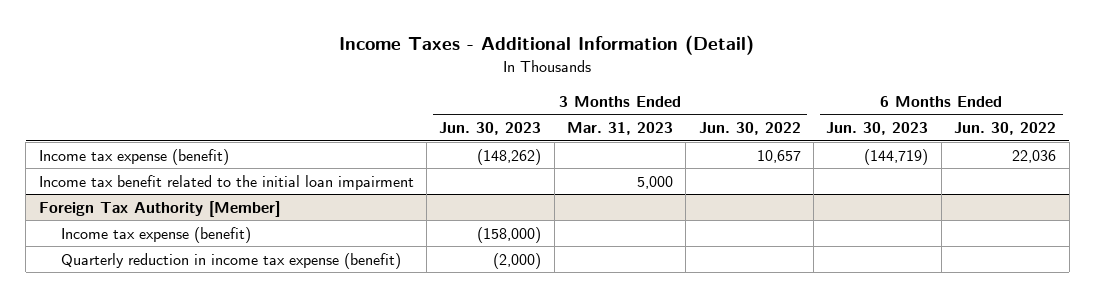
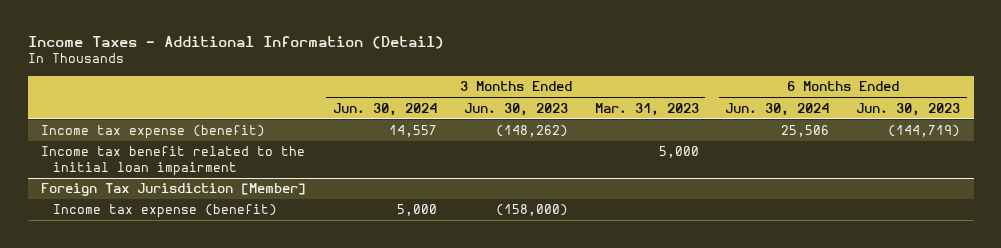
[698,121,801,135] Jun. 30, 2022 -> none
[954,121,1057,135] Jun. 30, 2022 -> none
none -> [332,102,437,116] Jun. 30, 2024
none -> [725,102,830,116] Jun. 30, 2024
[38,200,280,217] Foreign Tax Authority [Member] -> [41,183,307,197] Foreign Tax Jurisdiction [Member]
[61,252,402,269] Quarterly reduction in income tax expense (benefit) -> none

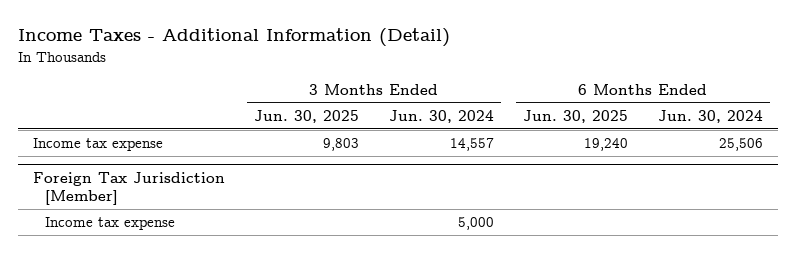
[463,102,568,116] Jun. 30, 2023 -> none
[594,102,699,116] Mar. 31, 2023 -> none
[856,102,961,116] Jun. 30, 2023 -> none
none -> [254,110,360,124] Jun. 30, 2025
none -> [523,110,629,124] Jun. 30, 2025
[41,146,306,176] Income tax benefit related to the initial loan impairment -> none
[41,125,266,140] Income tax expense (benefit) -> [32,138,163,152] Income tax expense
[52,204,277,219] Income tax expense (benefit) -> [45,217,176,231] Income tax expense

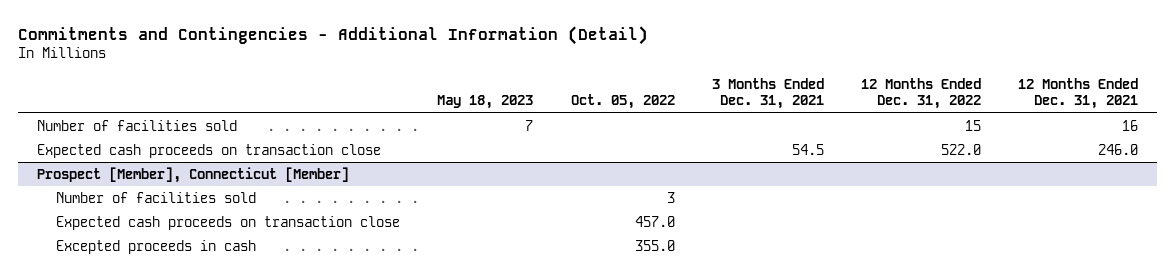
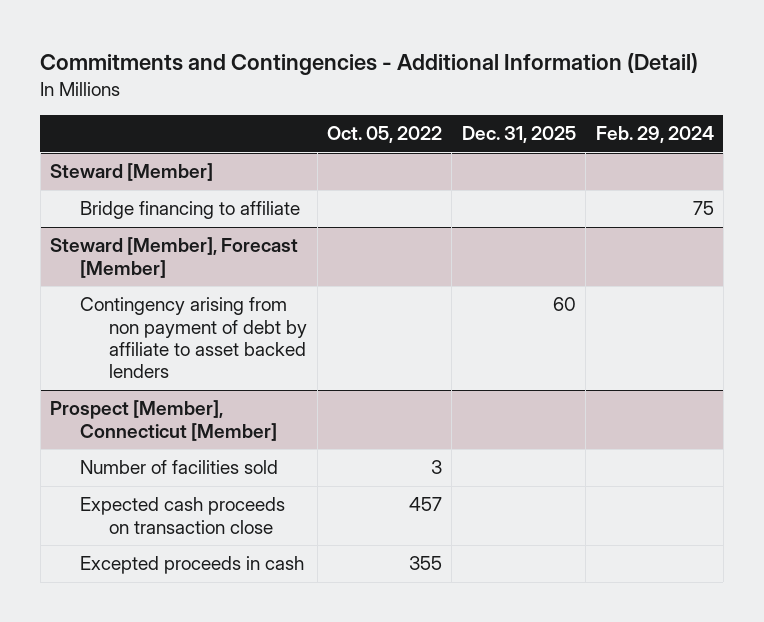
[437,95,534,110] May 18, 2023 -> none
[711,77,824,110] 3 Months Ended Dec. 31, 2021 -> none
[861,77,982,110] 12 Months Ended Dec. 31, 2022 -> none
[1018,77,1139,110] 12 Months Ended Dec. 31, 2021 -> none
none -> [461,126,576,144] Dec. 31, 2025
none -> [595,126,714,144] Feb. 29, 2024
[37,119,238,131] Number of facilities sold -> none
[37,143,382,158] Expected cash proceeds on transaction close -> none
none -> [50,163,214,182] Steward [Member]
none -> [79,201,300,220] Bridge financing to affiliate
none -> [50,237,299,278] Steward [Member], Forecast [Member]
none -> [79,297,308,379] Contingency arising from non payment of debt by affiliate to asset backed lenders
[634,215,675,227] 457.0 -> [409,497,443,512] 457
[634,239,675,251] 355.0 -> [409,556,443,571] 355

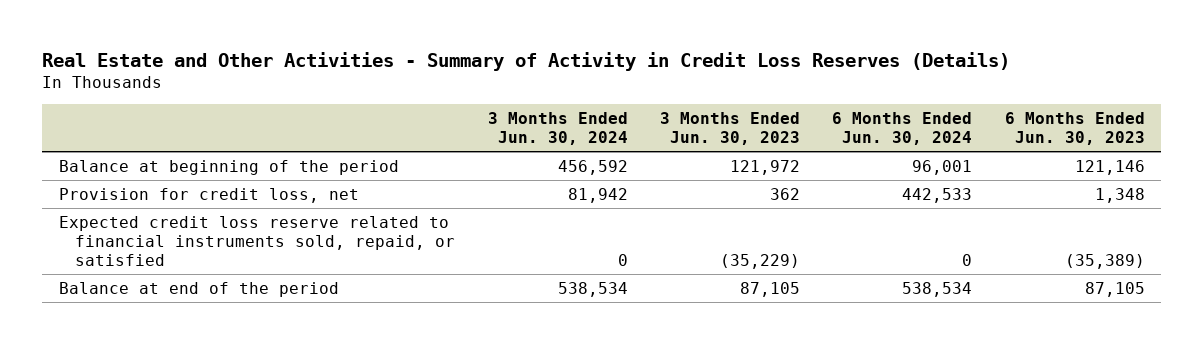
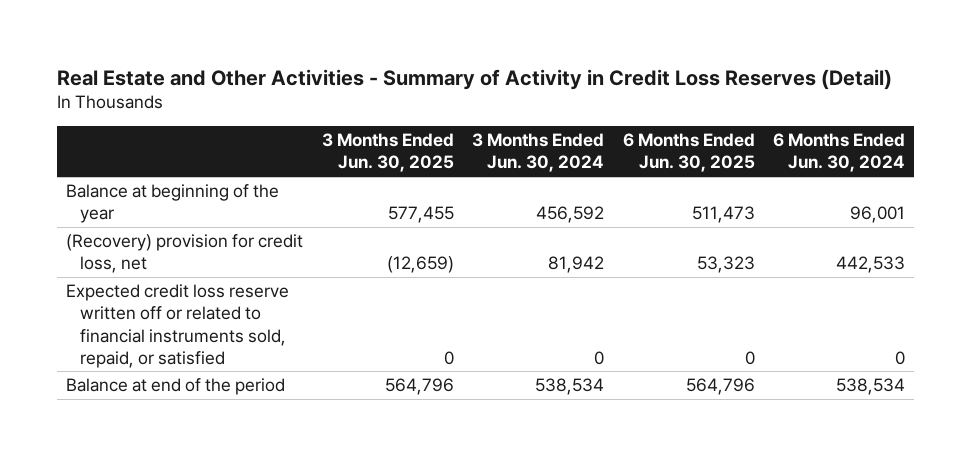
[42,52,1011,72] Real Estate and Other Activities - Summary of Activity in Credit Loss Reserves (Details) -> [57,68,893,90] Real Estate and Other Activities - Summary of Activity in Credit Loss Reserves (Detail)
[659,112,800,146] 3 Months Ended Jun. 30, 2023 -> none
[1004,112,1145,146] 6 Months Ended Jun. 30, 2023 -> none
none -> [321,133,454,173] 3 Months Ended Jun. 30, 2025
none -> [622,133,755,173] 6 Months Ended Jun. 30, 2025
[58,159,399,175] Balance at beginning of the period -> [66,184,280,224] Balance at beginning of the year
[58,187,359,203] Provision for credit loss, net -> [66,234,304,274] (Recovery) provision for credit loss, net
[58,215,456,266] Expected credit loss reserve related to financial instruments sold, repaid, or satisfied -> [66,284,290,368] Expected credit loss reserve written off or related to financial instruments sold, repaid, or satisfied

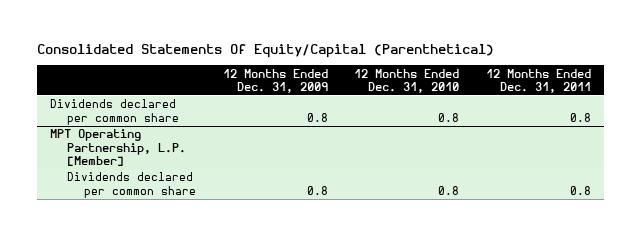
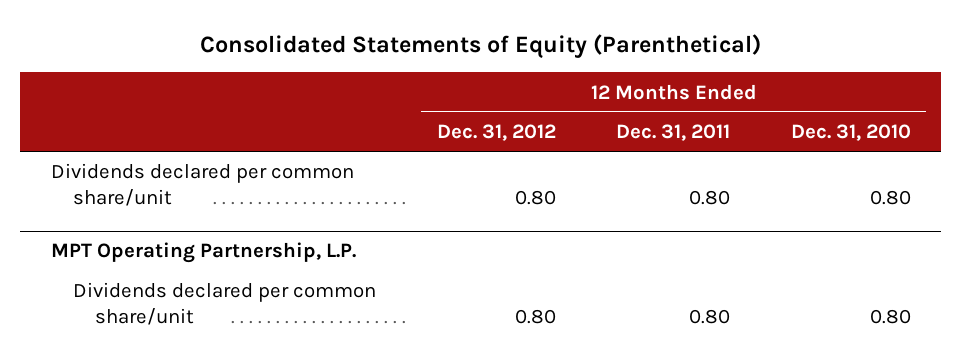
[37,44,495,59] Consolidated Statements Of Equity/Capital (Parenthetical) -> [199,33,761,58] Consolidated Statements of Equity (Parenthetical)
[222,68,328,93] 12 Months Ended Dec. 31, 2009 -> none
none -> [436,123,556,141] Dec. 31, 2012
[50,99,180,125] Dividends declared per common share -> [50,163,354,207] Dividends declared per common share/unit
[438,112,460,122] 0.8 -> [869,190,911,206] 0.80
[569,112,591,122] 0.8 -> [689,190,731,206] 0.80
[50,129,187,166] MPT Operating Partnership, L.P. [Member] -> [50,242,356,264] MPT Operating Partnership, L.P.
[67,172,197,198] Dividends declared per common share -> [72,282,376,326] Dividends declared per common share/unit
[438,185,460,195] 0.8 -> [869,309,911,325] 0.80
[569,185,591,195] 0.8 -> [689,309,731,325] 0.80

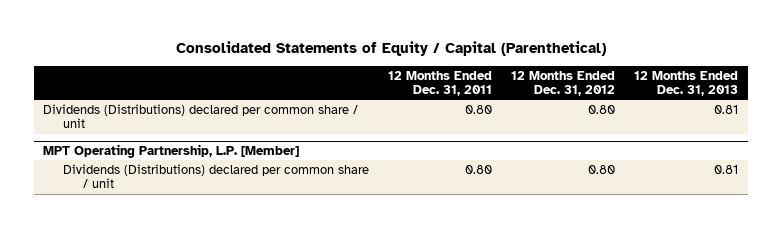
[199,33,761,58] Consolidated Statements of Equity (Parenthetical) -> [175,41,606,57] Consolidated Statements of Equity / Capital (Parenthetical)
[790,123,911,141] Dec. 31, 2010 -> none
none -> [634,70,739,97] 12 Months Ended Dec. 31, 2013
[50,163,354,207] Dividends declared per common share/unit -> [43,103,359,129] Dividends (Distributions) declared per common share / unit
[50,242,356,264] MPT Operating Partnership, L.P. -> [43,144,300,159] MPT Operating Partnership, L.P. [Member]
[72,282,376,326] Dividends declared per common share/unit -> [63,163,370,189] Dividends (Distributions) declared per common share / unit

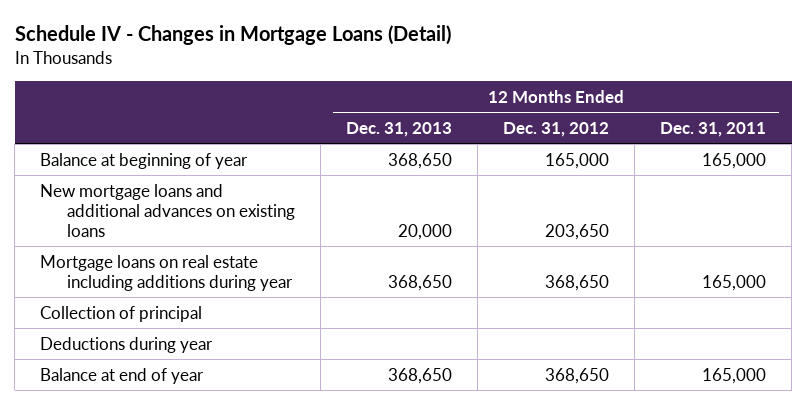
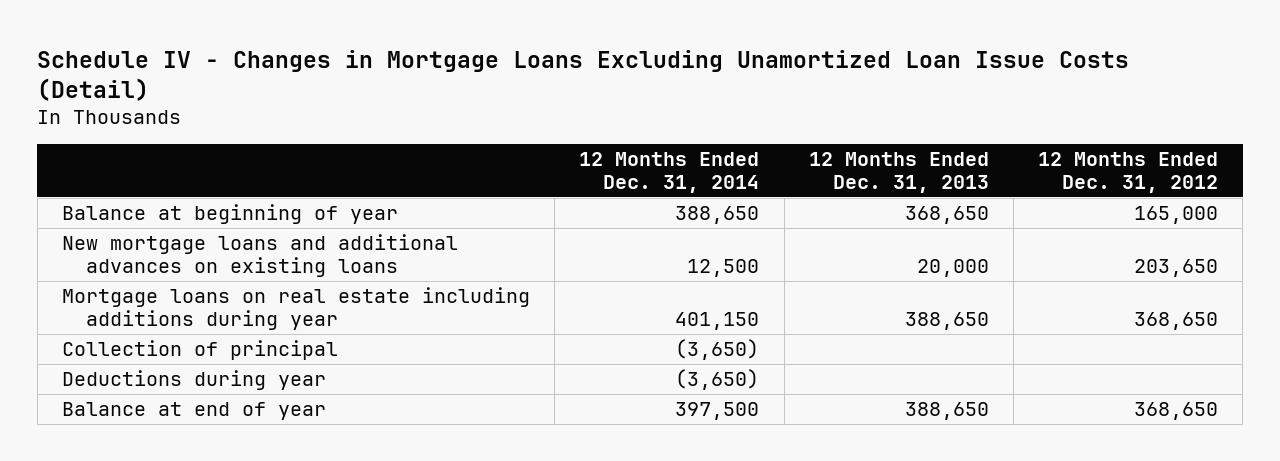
[14,25,451,46] Schedule IV - Changes in Mortgage Loans (Detail) -> [37,49,1130,102] Schedule IV - Changes in Mortgage Loans Excluding Unamortized Loan Issue Costs (Detail)
[660,122,767,138] Dec. 31, 2011 -> none
none -> [579,152,760,193] 12 Months Ended Dec. 31, 2014
[387,274,452,291] 368,650 -> [904,311,989,330] 388,650
[387,367,452,384] 368,650 -> [904,402,989,421] 388,650

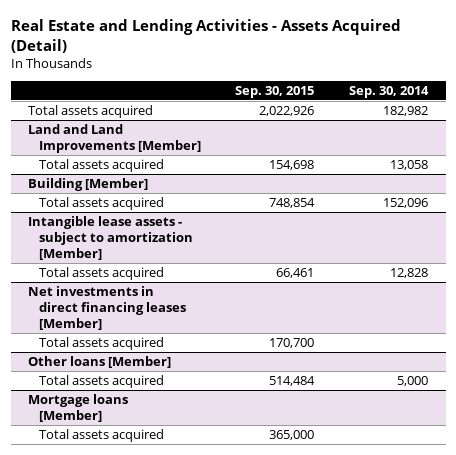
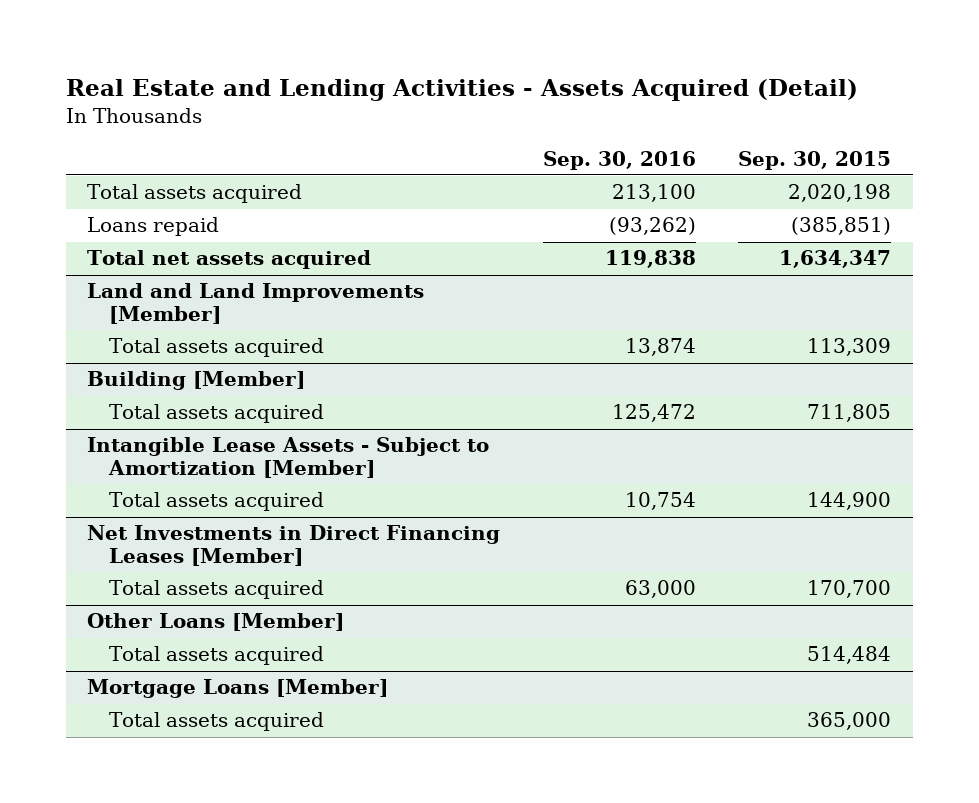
[349,85,430,98] Sep. 30, 2014 -> none
none -> [542,150,696,170] Sep. 30, 2016
[259,106,315,117] 2,022,926 -> [788,184,892,203] 2,020,198
none -> [87,217,220,237] Loans repaid
none -> [87,250,372,270] Total net assets acquired
[269,160,315,171] 154,698 -> [807,338,892,357] 113,309
[269,198,316,209] 748,854 -> [807,404,892,423] 711,805
[28,216,193,261] Intangible lease assets - subject to amortization [Member] -> [87,437,490,479] Intangible Lease Assets - Subject to Amortization [Member]
[276,268,315,279] 66,461 -> [807,492,892,511] 144,900
[28,286,186,331] Net investments in direct financing leases [Member] -> [87,525,501,567] Net Investments in Direct Financing Leases [Member]
[28,356,172,369] Other loans [Member] -> [87,613,345,632] Other Loans [Member]
[28,394,129,423] Mortgage loans [Member] -> [87,679,389,699] Mortgage Loans [Member]

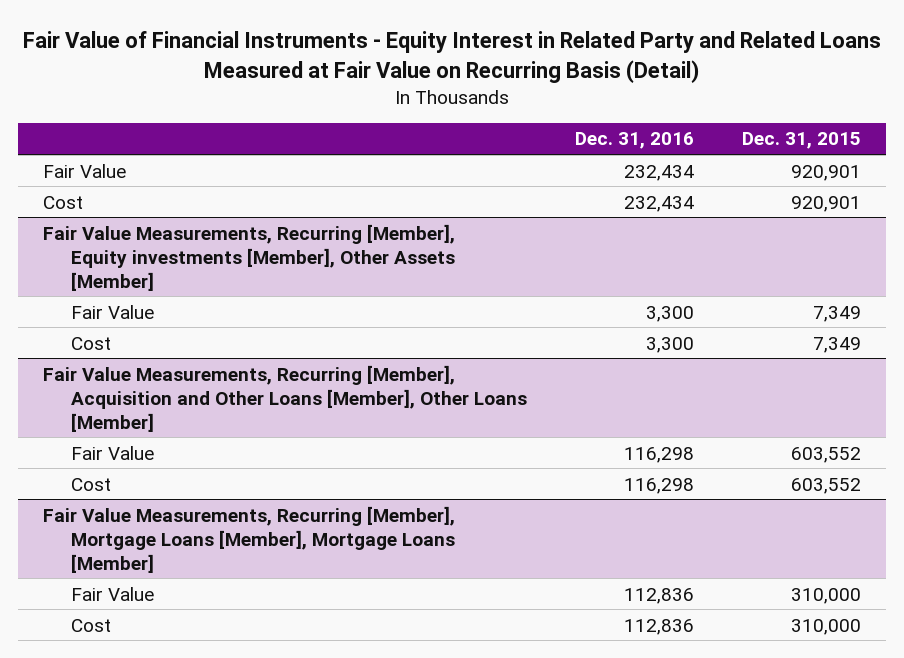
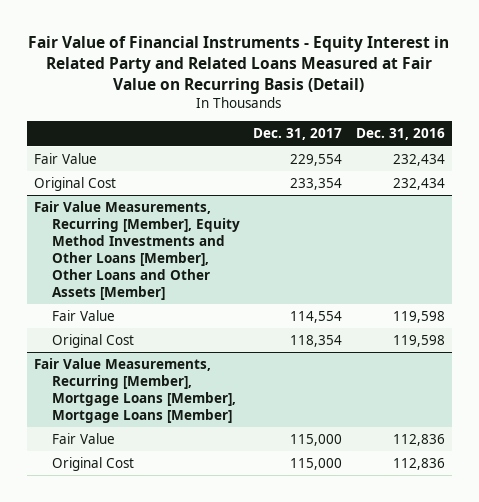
[742,132,862,150] Dec. 31, 2015 -> none
none -> [253,128,343,141] Dec. 31, 2017
[42,364,527,432] Fair Value Measurements, Recurring [Member], Acquisition and Other Loans [Member], Other Loans [Member] -> none
[70,445,154,460] Fair Value -> none
[70,477,111,491] Cost -> none
[42,195,83,209] Cost -> [33,177,116,192] Original Cost
[42,223,455,291] Fair Value Measurements, Recurring [Member], Equity investments [Member], Other Assets [Member] -> [33,201,240,301] Fair Value Measurements, Recurring [Member], Equity Method Investments and Other Loans [Member], Other Loans and Other Assets [Member]
[646,305,695,322] 3,300 -> [392,311,445,324] 119,598
[70,336,111,350] Cost -> [51,334,134,349] Original Cost
[646,336,695,353] 3,300 -> [392,335,445,348] 119,598
[70,618,111,632] Cost -> [51,457,134,472] Original Cost

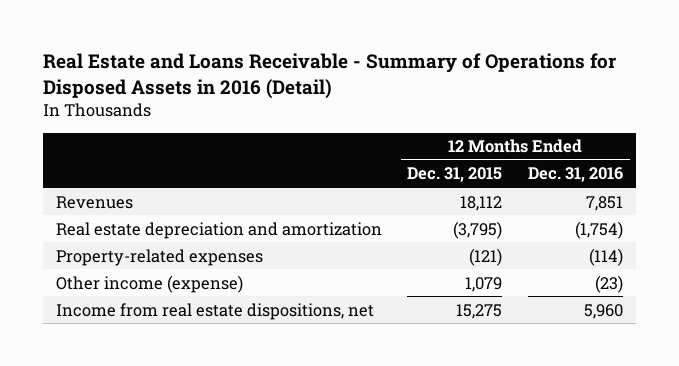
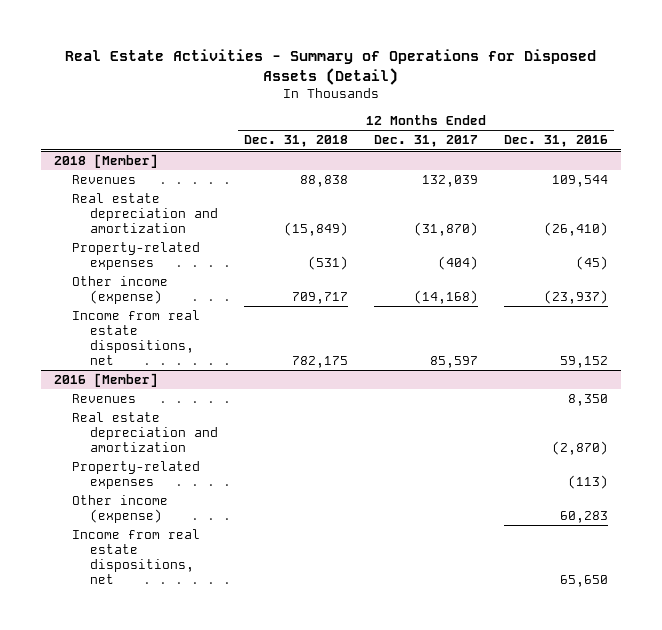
[42,53,616,100] Real Estate and Loans Receivable - Summary of Operations for Disposed Assets in 2016 (Detail) -> [64,48,596,85] Real Estate Activities - Summary of Operations for Disposed Assets (Detail)
[407,167,503,183] Dec. 31, 2015 -> none
none -> [244,135,349,148] Dec. 31, 2018
none -> [373,135,478,148] Dec. 31, 2017
none -> [53,154,158,169] 2018 [Member]
[586,195,624,211] 7,851 -> [551,175,608,188] 109,544
[575,220,624,239] (1,754) -> [543,222,608,237] (26,410)
[589,247,624,266] (114) -> [575,256,608,271] (45)
[595,274,624,293] (23) -> [543,290,608,305] (23,937)
[584,303,624,319] 5,960 -> [559,356,608,369] 59,152
none -> [53,373,158,388] 2016 [Member]
none -> [72,394,137,404] Revenues
none -> [72,412,219,453] Real estate depreciation and amortization
none -> [72,461,201,490] Property-related expenses
none -> [72,495,169,524] Other income (expense)
none -> [72,529,201,585] Income from real estate dispositions, net

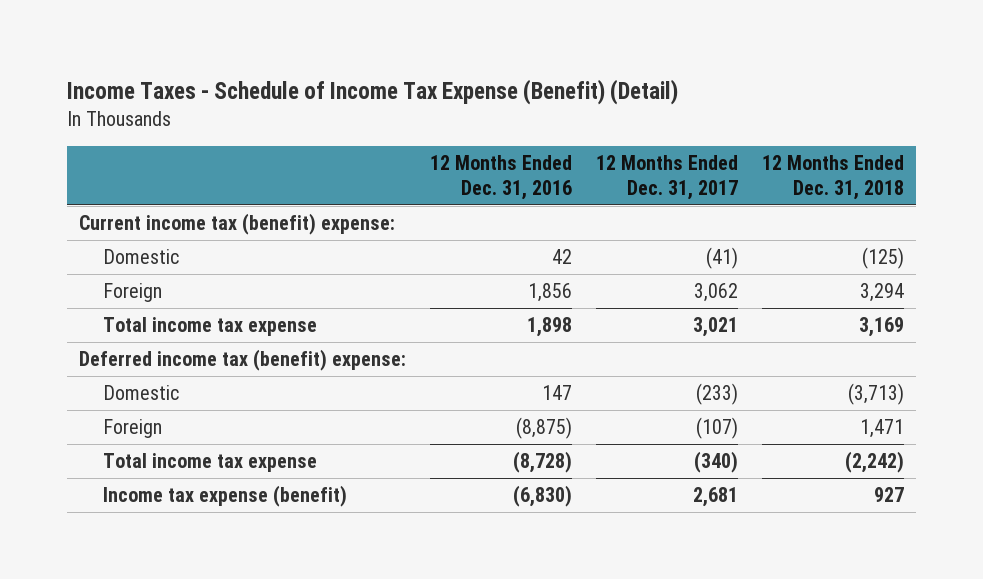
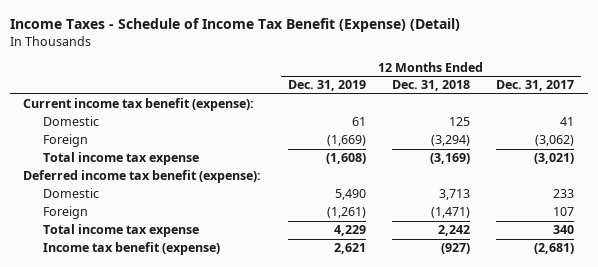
[67,78,679,105] Income Taxes - Schedule of Income Tax Expense (Benefit) (Detail) -> [9,18,460,33] Income Taxes - Schedule of Income Tax Benefit (Expense) (Detail)
[430,154,573,201] 12 Months Ended Dec. 31, 2016 -> none
none -> [287,80,366,92] Dec. 31, 2019
[79,213,396,236] Current income tax (benefit) expense: -> [23,98,255,112] Current income tax benefit (expense):
[705,247,738,270] (41) -> [560,117,575,127] 41
[861,247,904,270] (125) -> [448,117,470,127] 125
[693,283,738,303] 3,062 -> [535,135,575,147] (3,062)
[859,283,904,303] 3,294 -> [430,135,470,147] (3,294)
[692,317,738,338] 3,021 -> [534,153,575,165] (3,021)
[858,317,904,338] 3,169 -> [429,153,470,165] (3,169)
[79,349,407,372] Deferred income tax (benefit) expense: -> [23,170,262,184] Deferred income tax benefit (expense):
[695,383,738,406] (233) -> [553,189,575,199] 233
[847,383,904,406] (3,713) -> [438,189,470,201] 3,713
[695,417,738,440] (107) -> [553,207,575,217] 107
[859,419,904,439] 1,471 -> [430,207,470,219] (1,471)
[693,451,738,474] (340) -> [553,225,575,235] 340
[844,451,904,474] (2,242) -> [437,225,470,237] 2,242
[102,485,347,508] Income tax expense (benefit) -> [42,242,220,256] Income tax benefit (expense)
[692,487,738,508] 2,681 -> [534,243,575,255] (2,681)
[873,487,904,503] 927 -> [440,243,470,255] (927)

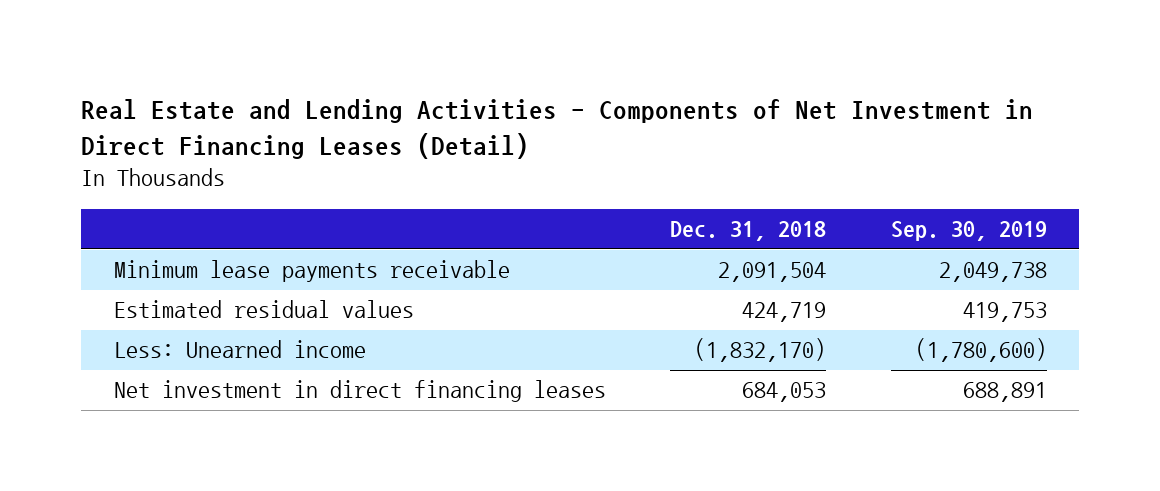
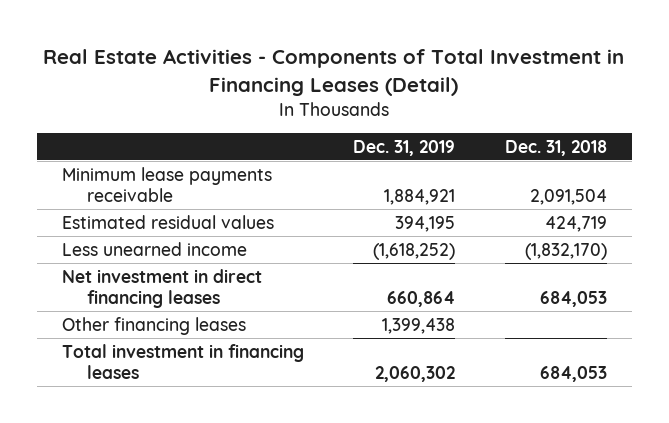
[81,98,1034,159] Real Estate and Lending Activities - Components of Net Investment in Direct Financing Leases (Detail) -> [43,49,625,96] Real Estate Activities - Components of Total Investment in Financing Leases (Detail)
[890,220,1047,241] Sep. 30, 2019 -> none
none -> [353,139,456,156] Dec. 31, 2019
[113,340,366,359] Less: Unearned income -> [61,241,247,256] Less unearned income
none -> [61,316,246,335] Other financing leases
none -> [61,343,304,379] Total investment in financing leases

